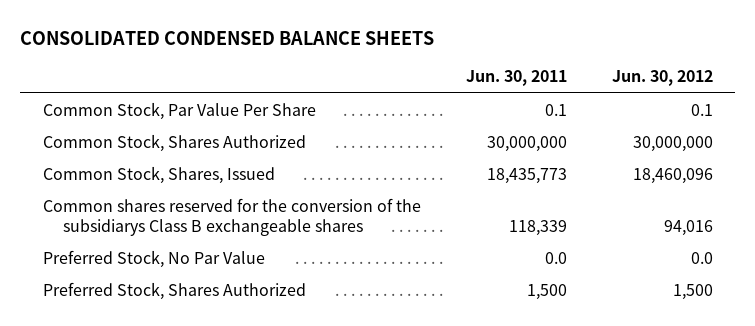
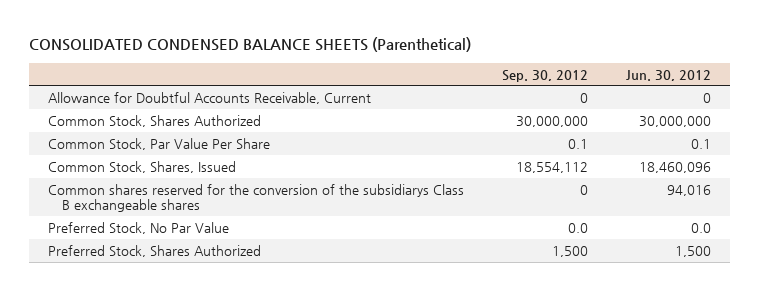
[20,30,435,45] CONSOLIDATED CONDENSED BALANCE SHEETS -> [29,37,472,53] CONSOLIDATED CONDENSED BALANCE SHEETS (Parenthetical)
[465,70,567,87] Jun. 30, 2011 -> none
none -> [502,69,589,82] Sep. 30, 2012
none -> [48,91,372,104] Allowance for Doubtful Accounts Receivable, Current
[42,101,316,120] Common Stock, Par Value Per Share -> [48,137,271,150] Common Stock, Par Value Per Share

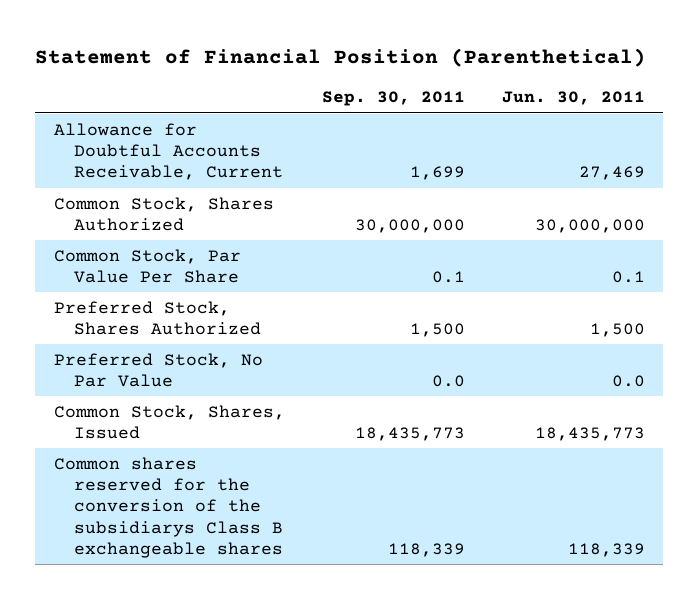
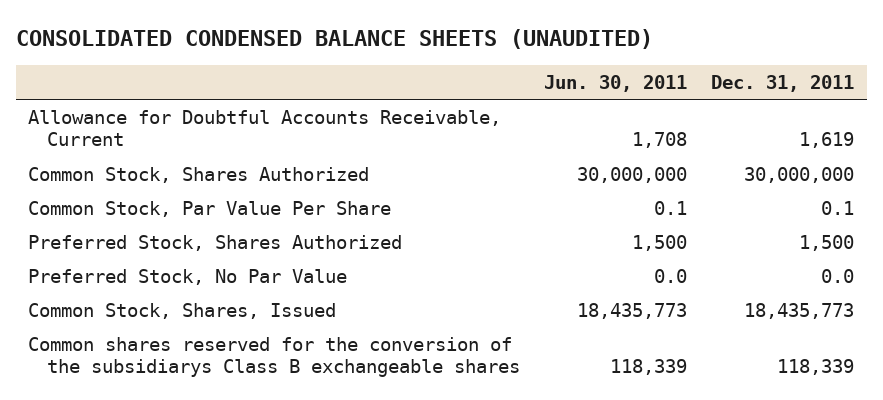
[35,48,647,68] Statement of Financial Position (Parenthetical) -> [15,28,653,49] CONSOLIDATED CONDENSED BALANCE SHEETS (UNAUDITED)
[321,91,465,107] Sep. 30, 2011 -> none
none -> [711,75,855,93] Dec. 31, 2011
[578,166,645,181] 27,469 -> [632,132,688,149] 1,708

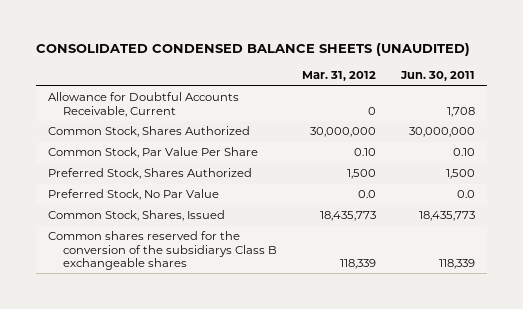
[711,75,855,93] Dec. 31, 2011 -> none
none -> [301,71,376,82] Mar. 31, 2012
[654,201,688,216] 0.1 -> [452,148,475,157] 0.10

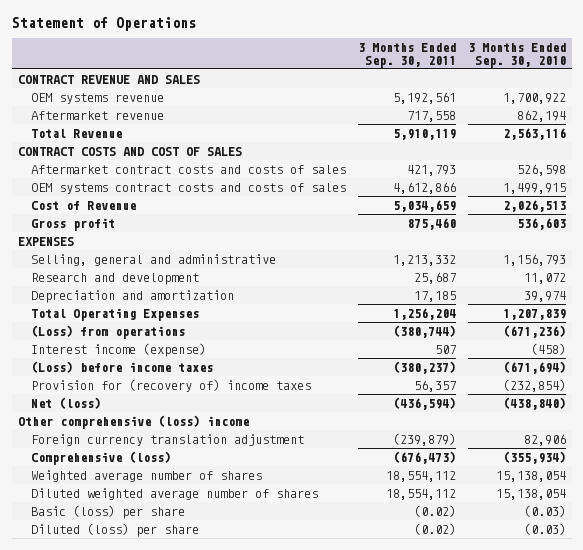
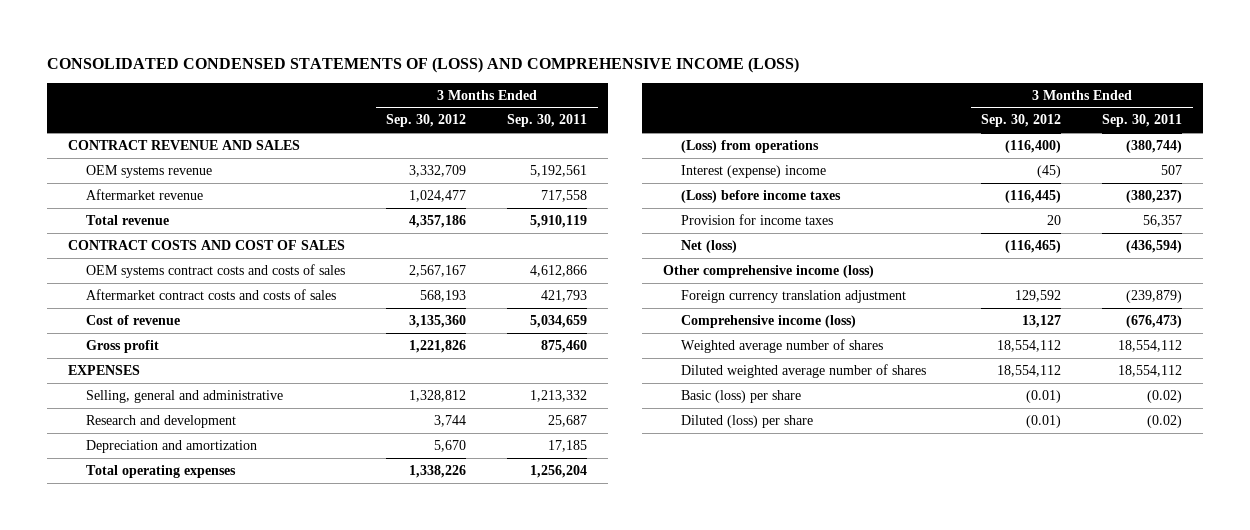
[11,16,196,31] Statement of Operations -> [47,56,800,73] CONSOLIDATED CONDENSED STATEMENTS OF (LOSS) AND COMPREHENSIVE INCOME (LOSS)
[467,43,566,68] 3 Months Ended Sep. 30, 2010 -> none
none -> [386,114,467,128] Sep. 30, 2012
[30,128,122,138] Total Revenue -> [86,214,170,225] Total revenue
[30,164,346,174] Aftermarket contract costs and costs of sales -> [86,288,337,300] Aftermarket contract costs and costs of sales
[30,200,136,210] Cost of Revenue -> [86,314,181,325] Cost of revenue
[30,307,199,321] Total Operating Expenses -> [86,464,237,478] Total operating expenses
[30,342,206,357] Interest income (expense) -> [681,164,827,178] Interest (expense) income
[30,378,311,392] Provision for (recovery of) income taxes -> [681,213,834,225] Provision for income taxes
[17,414,249,429] Other comprehensive (loss) income -> [663,264,875,278] Other comprehensive income (loss)
[30,450,171,465] Comprehensive (loss) -> [681,314,857,328] Comprehensive income (loss)

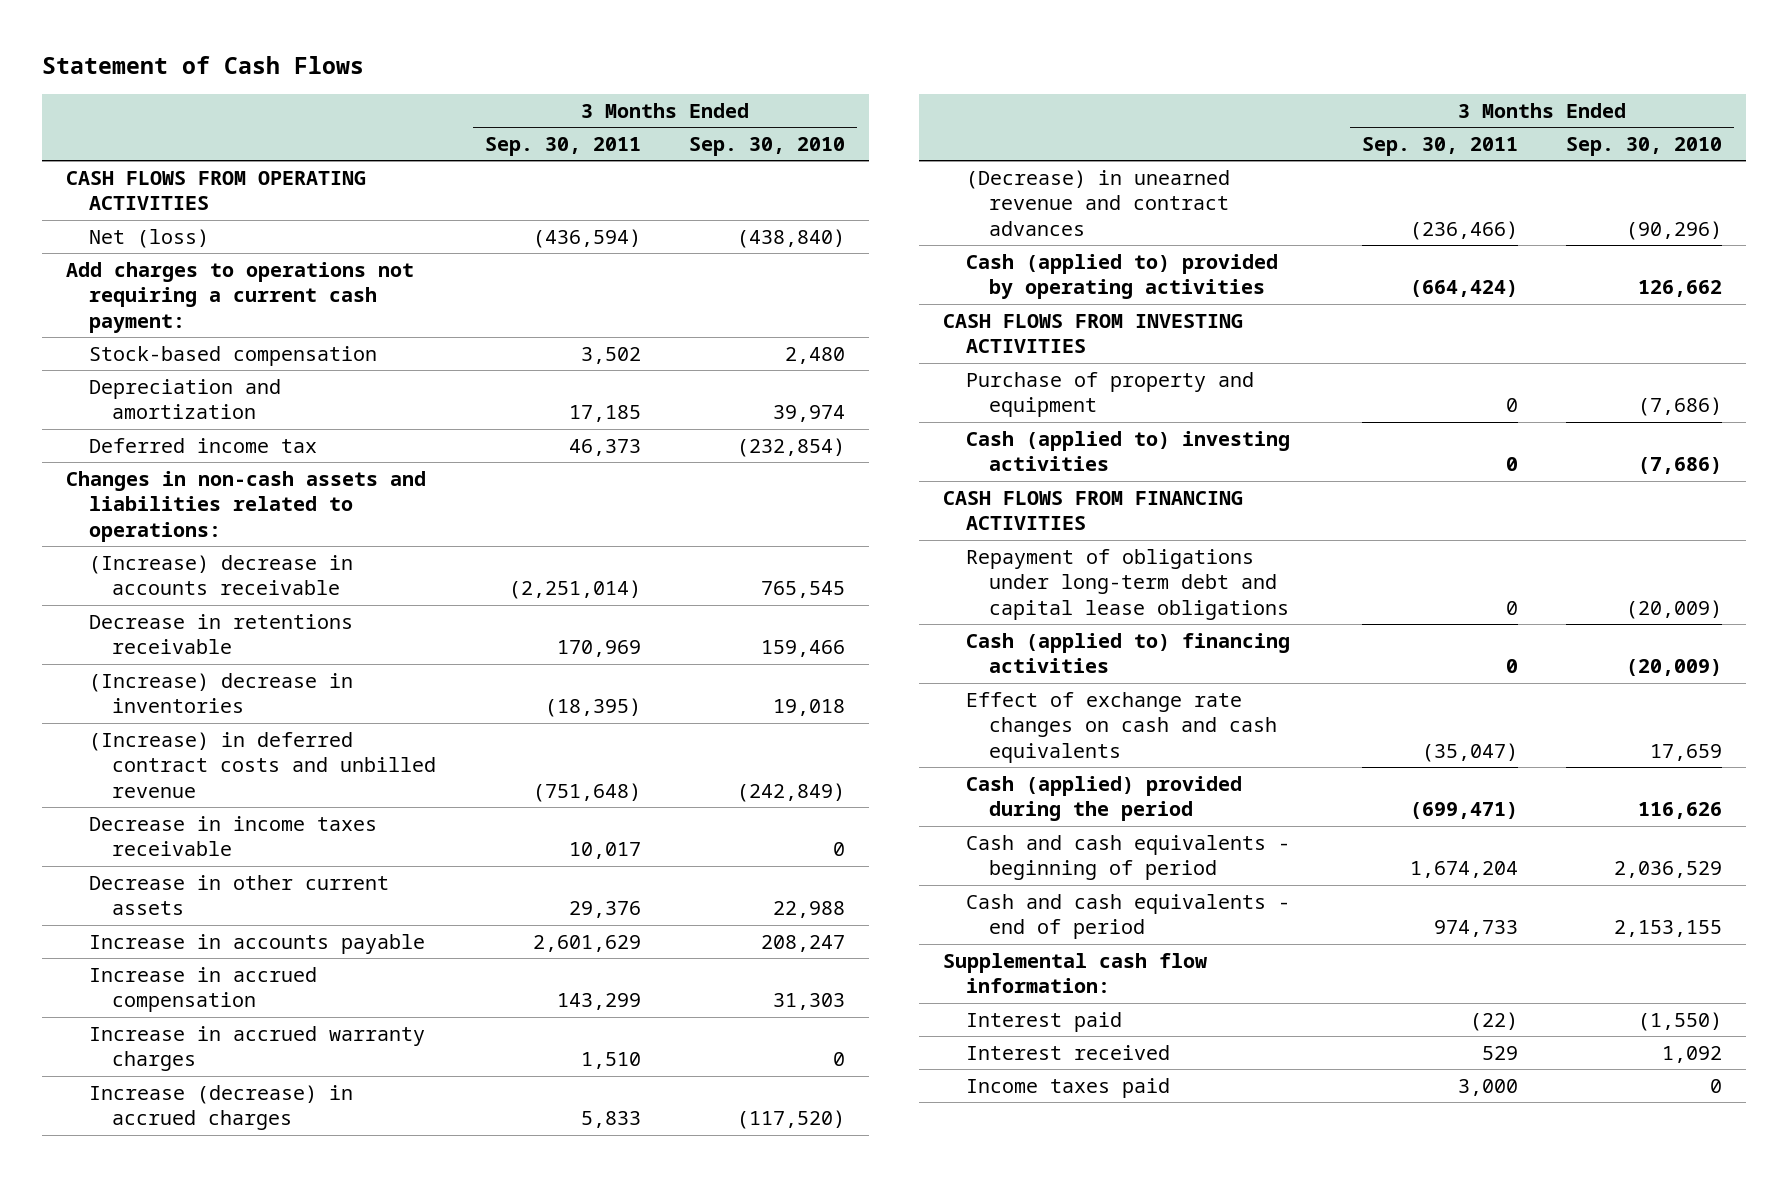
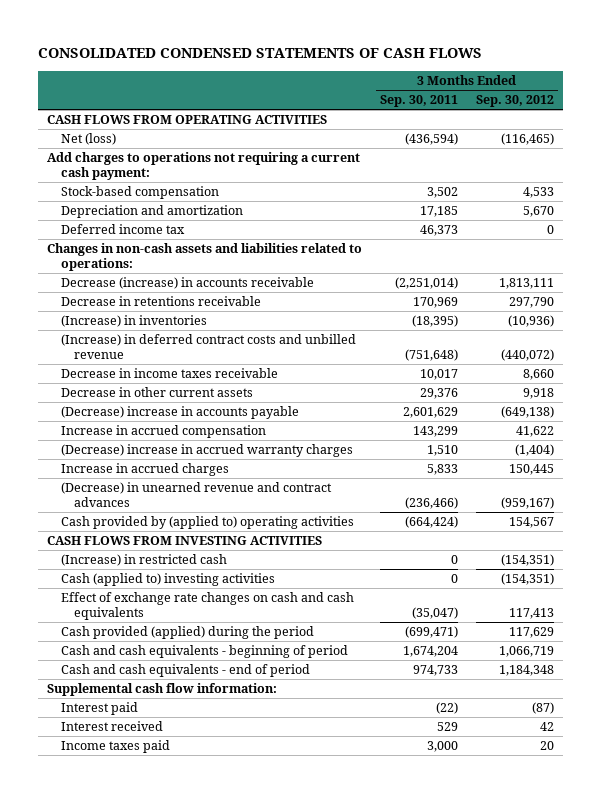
[42,55,365,74] Statement of Cash Flows -> [38,48,483,59] CONSOLIDATED CONDENSED STATEMENTS OF CASH FLOWS
[688,136,845,156] Sep. 30, 2010 -> none
none -> [475,95,554,108] Sep. 30, 2012
[89,554,354,596] (Increase) decrease in accounts receivable -> [60,277,314,290] Decrease (increase) in accounts receivable
[89,672,354,714] (Increase) decrease in inventories -> [60,315,207,328] (Increase) in inventories
[89,933,426,954] Increase in accounts payable -> [60,406,299,420] (Decrease) increase in accounts payable
[89,1025,426,1072] Increase in accrued warranty charges -> [60,444,353,458] (Decrease) increase in accrued warranty charges
[89,1084,354,1131] Increase (decrease) in accrued charges -> [60,463,229,477] Increase in accrued charges
[966,253,1279,300] Cash (applied to) provided by operating activities -> [60,516,354,530] Cash provided by (applied to) operating activities
[966,371,1255,418] Purchase of property and equipment -> none
none -> [60,554,227,567] (Increase) in restricted cash
[943,490,1244,531] CASH FLOWS FROM FINANCING ACTIVITIES -> none
[966,548,1290,621] Repayment of obligations under long-term debt and capital lease obligations -> none
[966,632,1291,674] Cash (applied to) financing activities -> none
[966,775,1243,822] Cash (applied) provided during the period -> [60,626,314,640] Cash provided (applied) during the period

